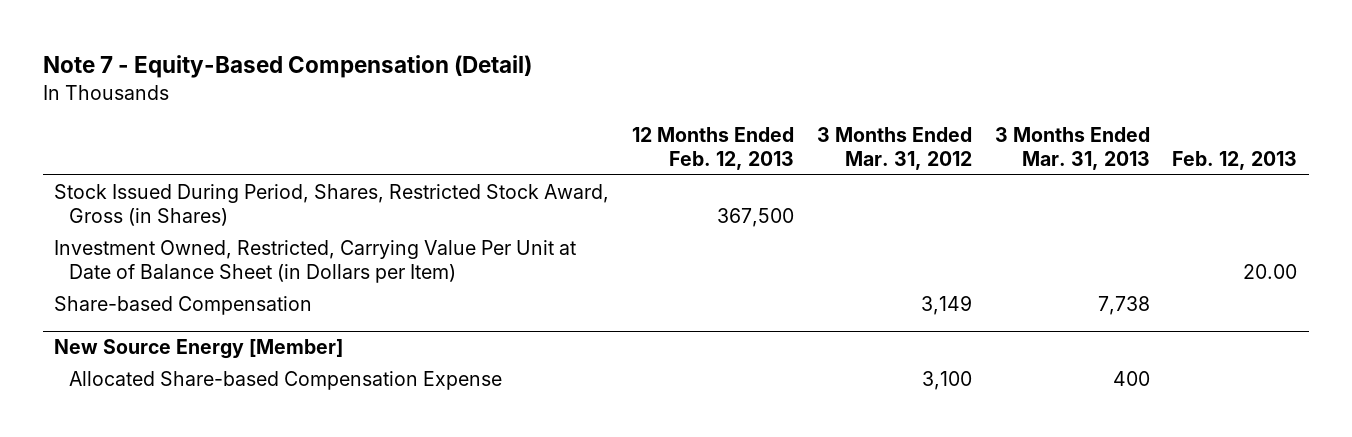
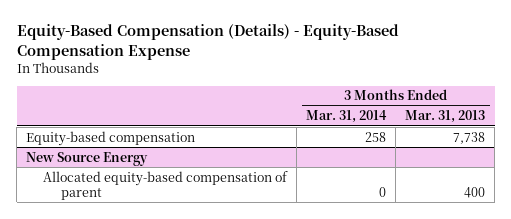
[42,55,532,79] Note 7 - Equity-Based Compensation (Detail) -> [16,24,399,61] Equity-Based Compensation (Details) - Equity-Based Compensation Expense
[631,127,794,171] 12 Months Ended Feb. 12, 2013 -> none
[816,127,972,171] 3 Months Ended Mar. 31, 2012 -> none
[1172,151,1298,171] Feb. 12, 2013 -> none
none -> [306,110,388,124] Mar. 31, 2014
[54,183,610,227] Stock Issued During Period, Shares, Restricted Stock Award, Gross (in Shares) -> none
[54,239,577,284] Investment Owned, Restricted, Carrying Value Per Unit at Date of Balance Sheet (in Dollars per Item) -> none
[54,295,313,315] Share-based Compensation -> [26,130,196,146] Equity-based compensation
[54,339,344,360] New Source Energy [Member] -> [26,151,149,166] New Source Energy
[69,370,503,390] Allocated Share-based Compensation Expense -> [43,170,289,200] Allocated equity-based compensation of parent

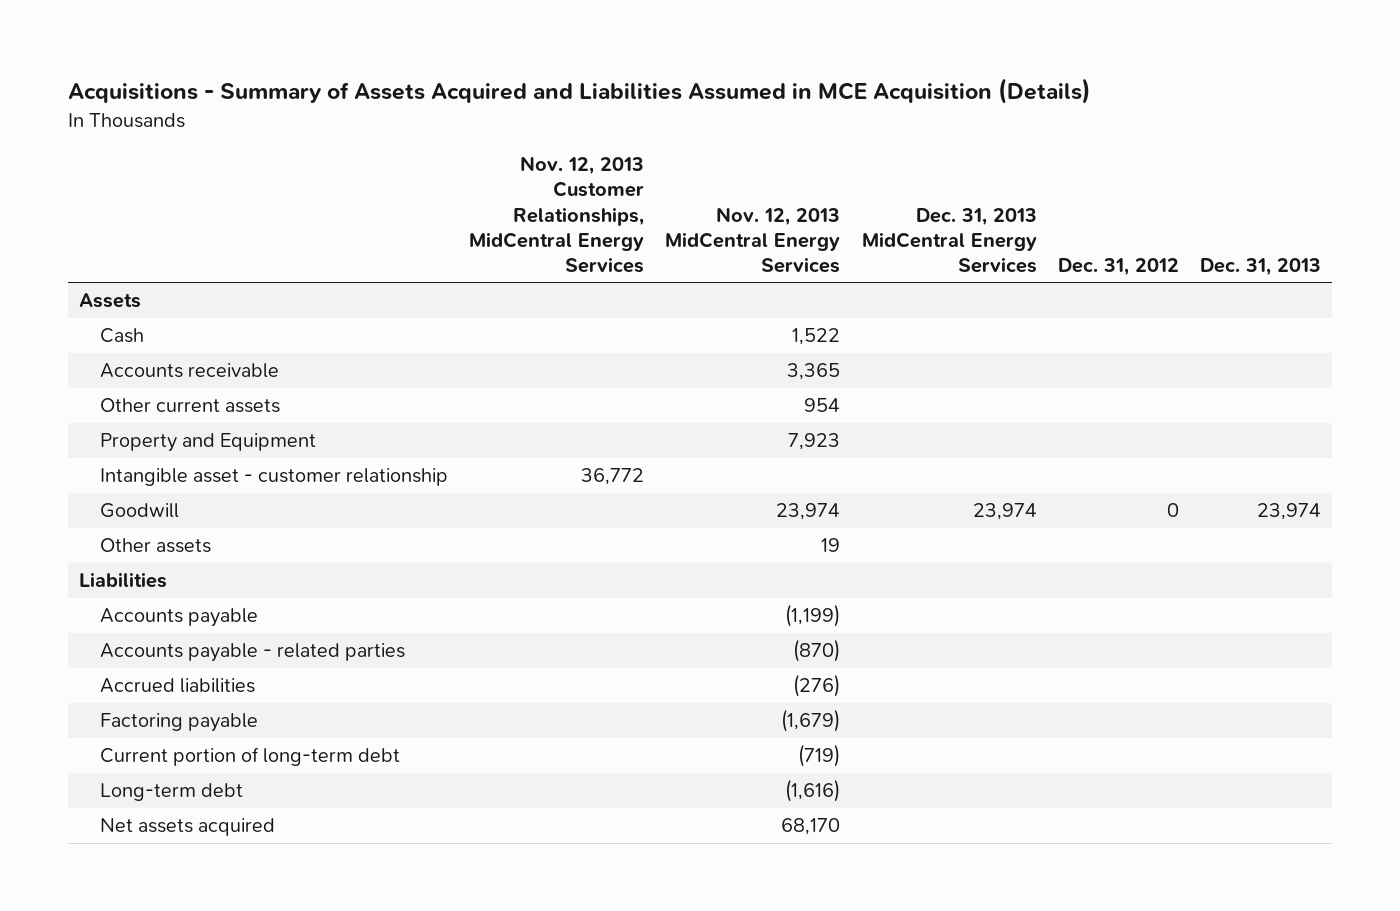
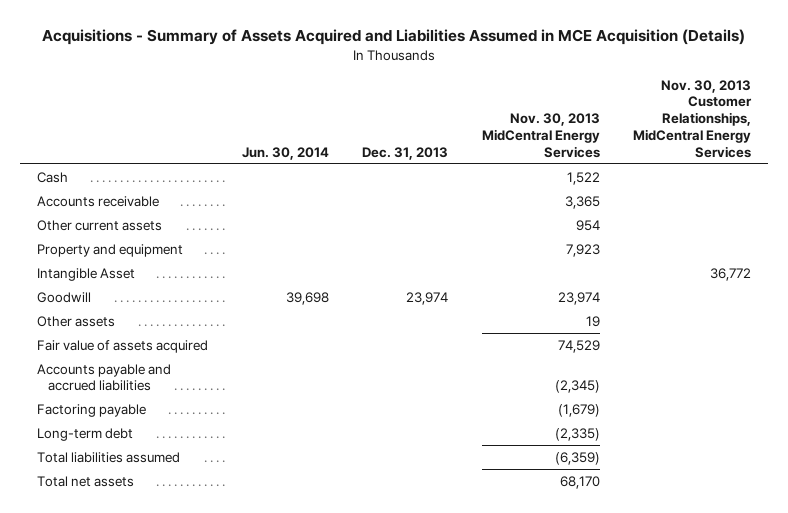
[468,156,644,273] Nov. 12, 2013 Customer Relationships, MidCentral Energy Services -> none
[665,206,841,273] Nov. 12, 2013 MidCentral Energy Services -> none
[861,207,1037,273] Dec. 31, 2013 MidCentral Energy Services -> none
[1057,257,1179,276] Dec. 31, 2012 -> none
none -> [241,146,329,160] Jun. 30, 2014
none -> [481,113,600,158] Nov. 30, 2013 MidCentral Energy Services
none -> [633,79,753,158] Nov. 30, 2013 Customer Relationships, MidCentral Energy Services
[78,293,141,309] Assets -> none
[99,433,316,453] Property and Equipment -> [37,243,184,257] Property and equipment
[99,468,448,487] Intangible asset - customer relationship -> [37,267,136,281] Intangible Asset
[78,572,167,589] Liabilities -> none
[99,643,405,663] Accounts payable - related parties -> none
[99,678,255,694] Accrued liabilities -> none
none -> [37,339,209,353] Fair value of assets acquired
[99,608,258,628] Accounts payable -> [37,363,172,392] Accounts payable and accrued liabilities
[99,747,400,767] Current portion of long-term debt -> none
none -> [37,451,181,463] Total liabilities assumed
[99,818,275,837] Net assets acquired -> [37,475,135,487] Total net assets

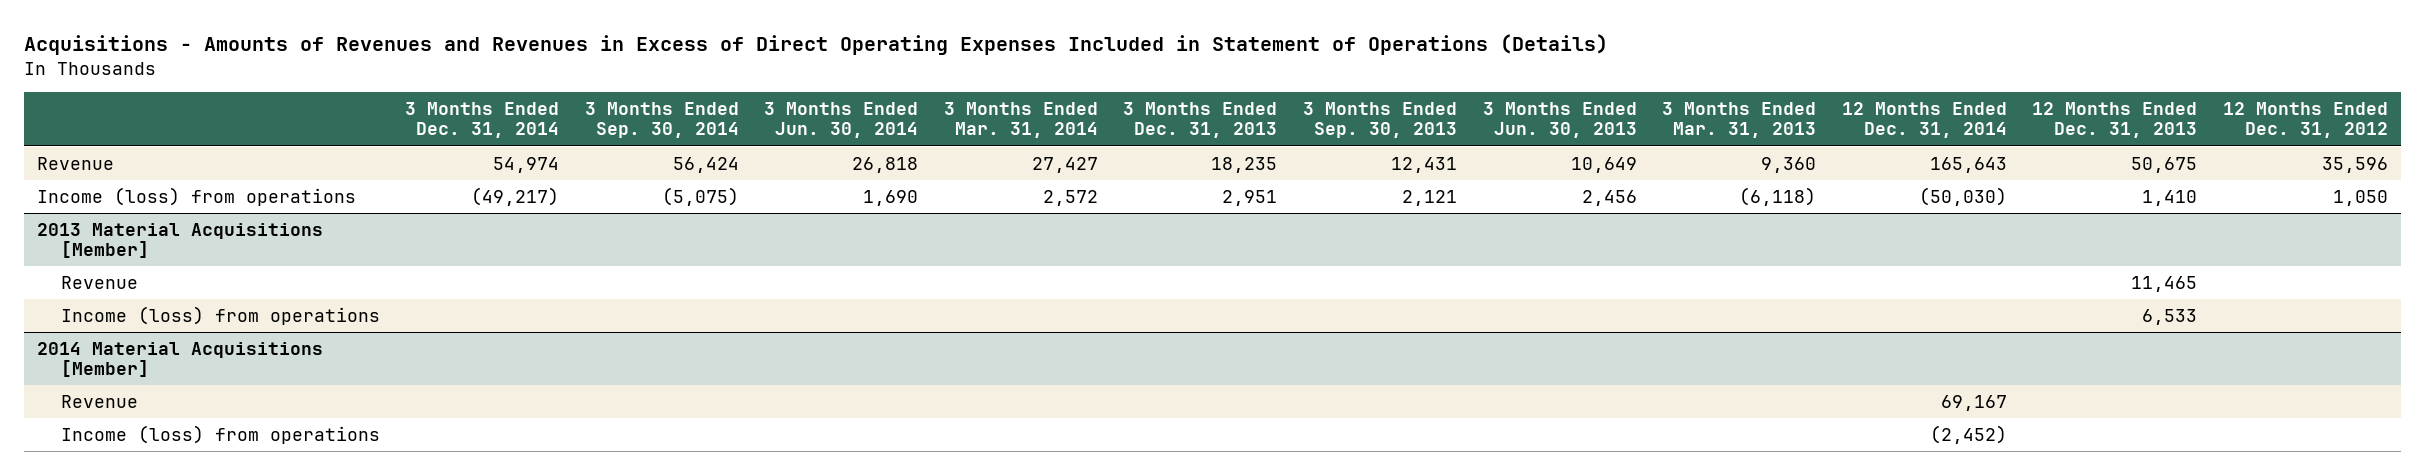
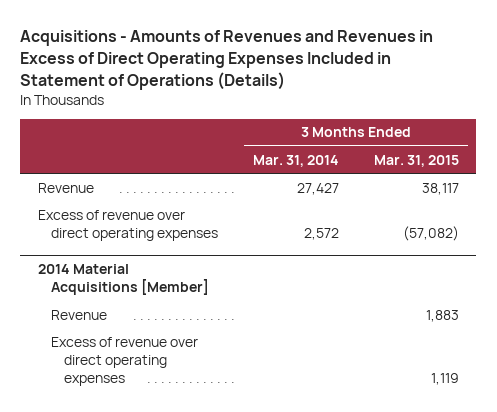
[405,102,560,139] 3 Months Ended Dec. 31, 2014 -> none
[584,102,739,139] 3 Months Ended Sep. 30, 2014 -> none
[764,102,919,139] 3 Months Ended Jun. 30, 2014 -> none
[1123,102,1278,139] 3 Months Ended Dec. 31, 2013 -> none
[1303,102,1458,139] 3 Months Ended Sep. 30, 2013 -> none
[1482,102,1637,139] 3 Months Ended Jun. 30, 2013 -> none
[1662,102,1817,139] 3 Months Ended Mar. 31, 2013 -> none
[1841,102,2007,139] 12 Months Ended Dec. 31, 2014 -> none
[2032,102,2198,139] 12 Months Ended Dec. 31, 2013 -> none
[2222,102,2388,139] 12 Months Ended Dec. 31, 2012 -> none
none -> [373,154,459,167] Mar. 31, 2015
[36,223,323,259] 2013 Material Acquisitions [Member] -> none
[60,276,138,290] Revenue -> none
[60,306,380,326] Income (loss) from operations -> none
[36,187,356,207] Income (loss) from operations -> [37,209,218,241] Excess of revenue over direct operating expenses
[60,425,380,445] Income (loss) from operations -> [50,336,198,387] Excess of revenue over direct operating expenses

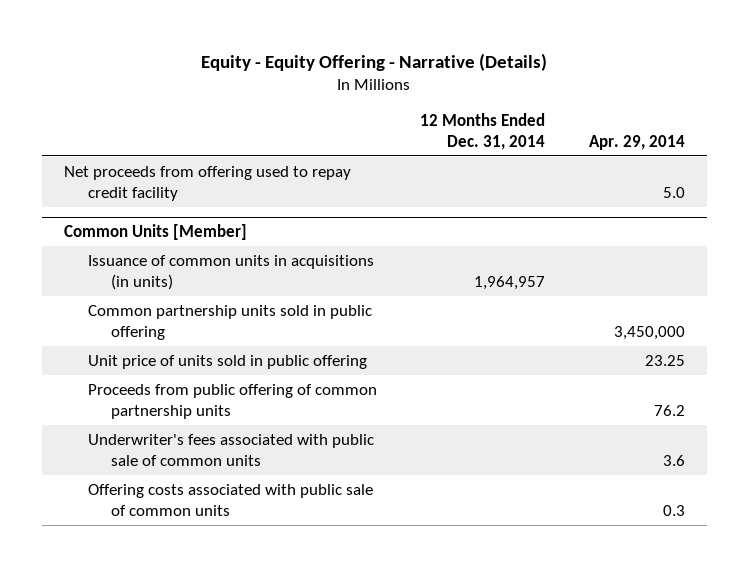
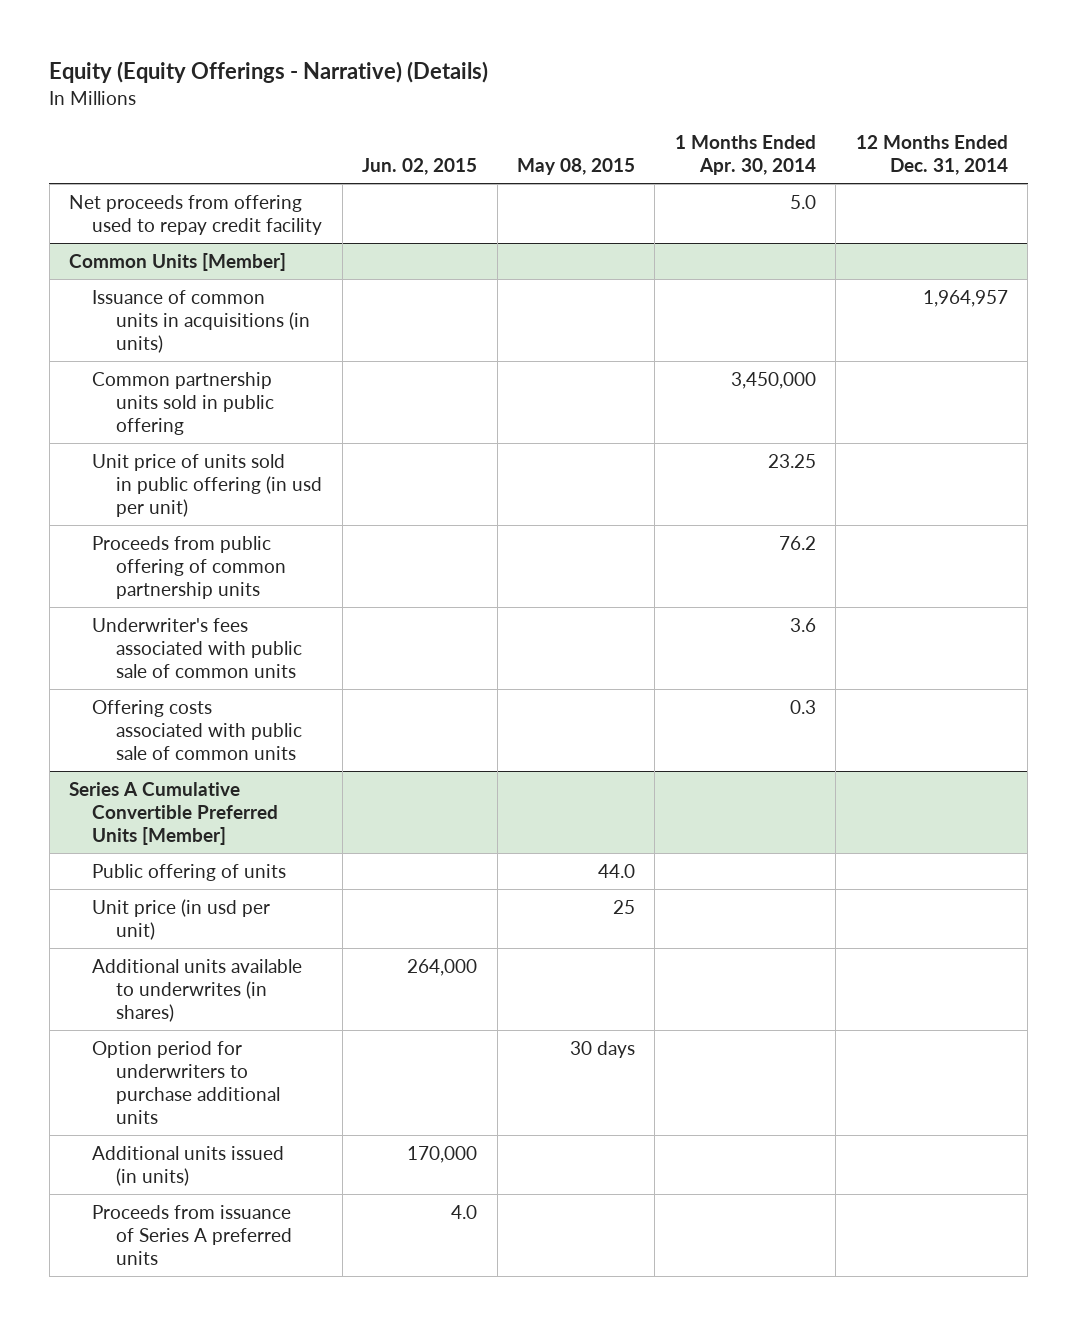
[201,52,548,71] Equity - Equity Offering - Narrative (Details) -> [49,60,489,83] Equity (Equity Offerings - Narrative) (Details)
[588,134,685,150] Apr. 29, 2014 -> none
none -> [362,157,478,175] Jun. 02, 2015
none -> [517,157,636,175] May 08, 2015
none -> [674,134,816,175] 1 Months Ended Apr. 30, 2014
[87,354,367,369] Unit price of units sold in public offering -> [92,454,322,517] Unit price of units sold in public offering (in usd per unit)
none -> [69,782,279,845] Series A Cumulative Convertible Preferred Units [Member]
none -> [92,864,287,882] Public offering of units
none -> [92,899,271,941] Unit price (in usd per unit)
none -> [92,959,303,1022] Additional units available to underwrites (in shares)
none -> [92,1041,280,1124] Option period for underwriters to purchase additional units
none -> [92,1146,285,1187] Additional units issued (in units)
none -> [92,1205,292,1265] Proceeds from issuance of Series A preferred units

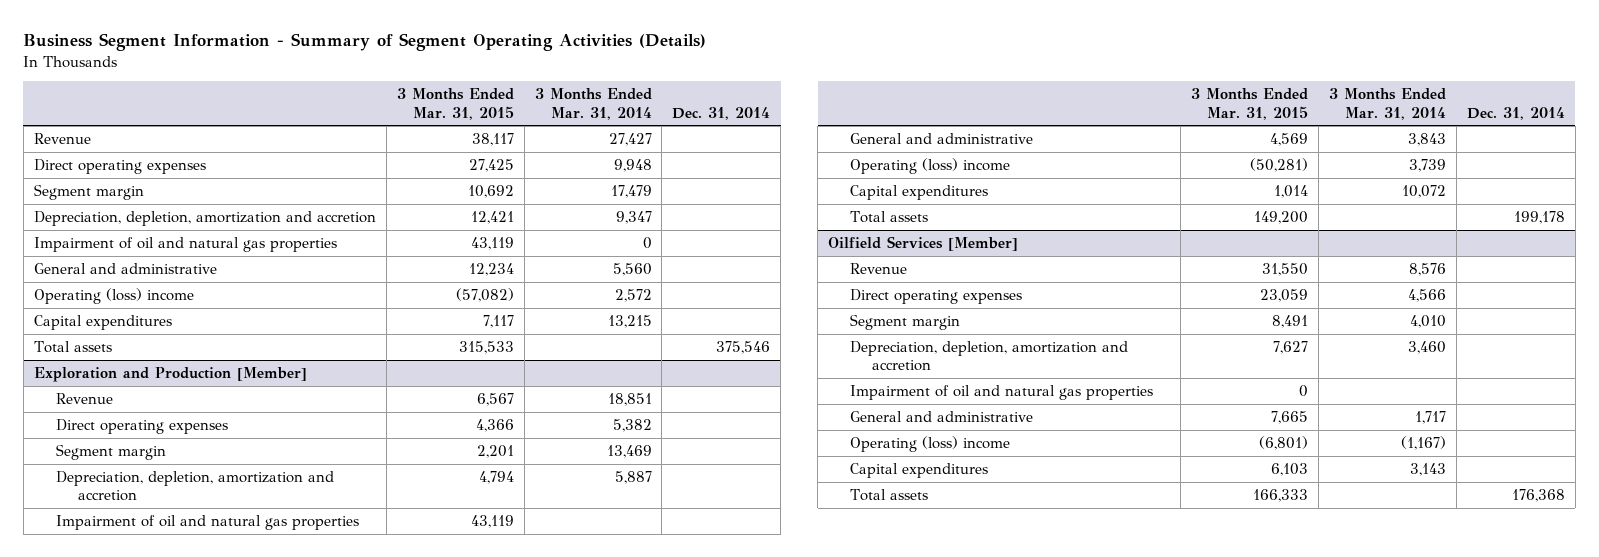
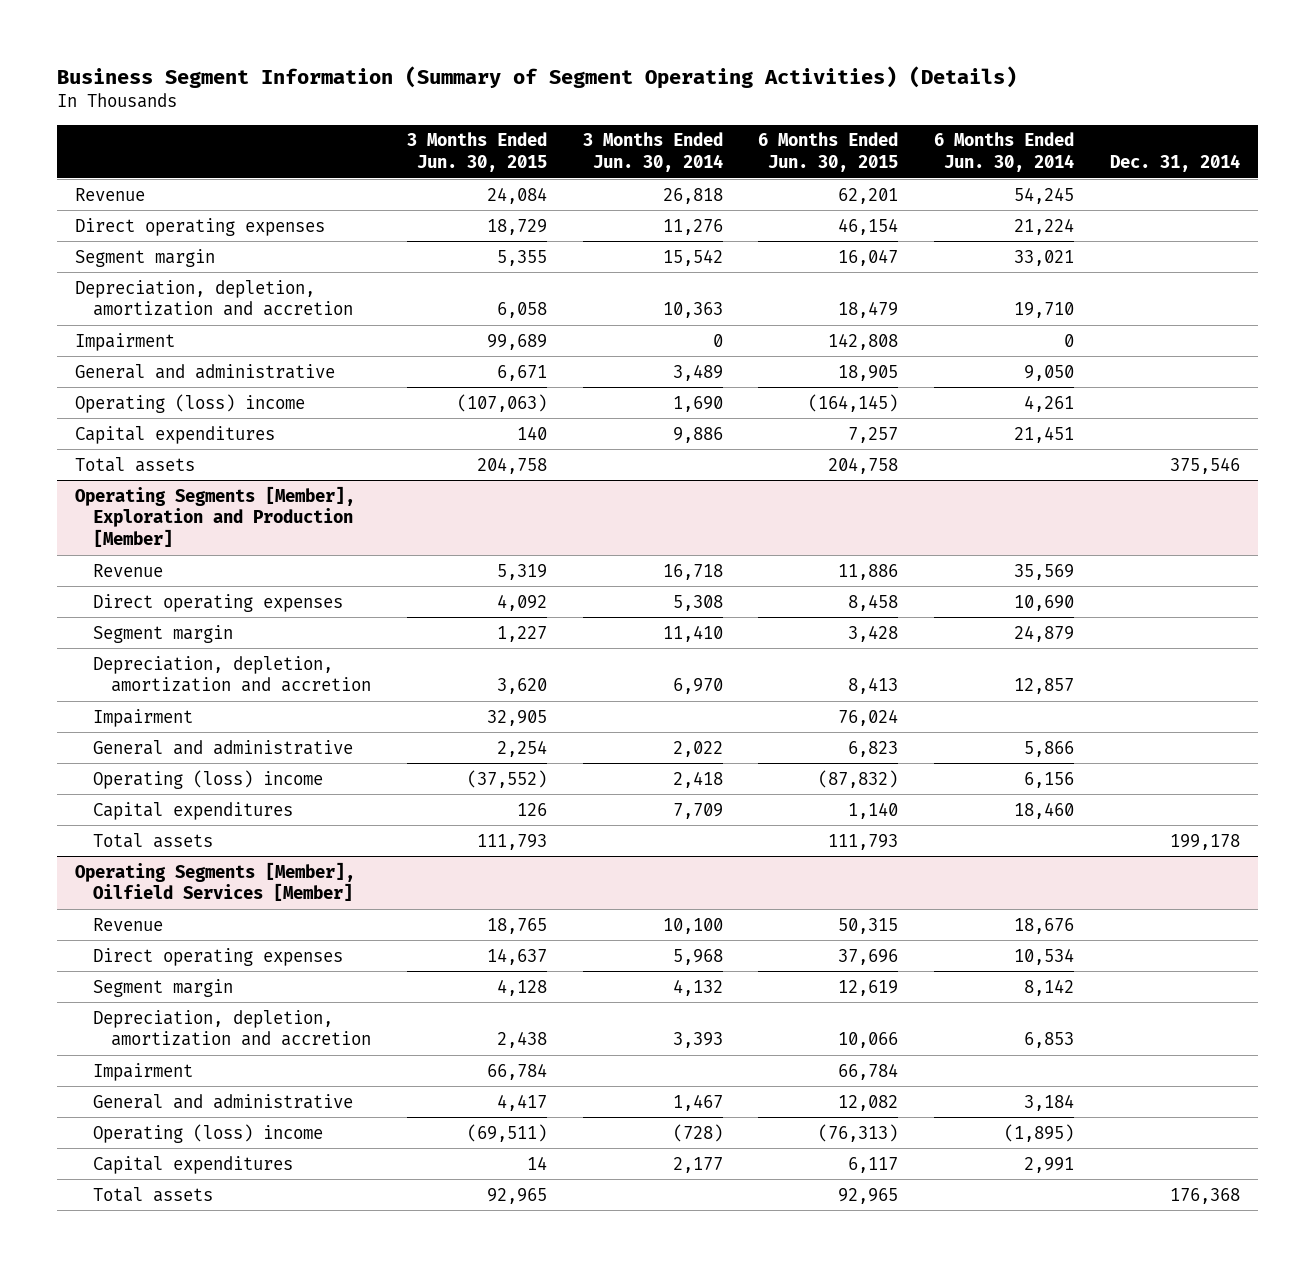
[23,33,707,52] Business Segment Information - Summary of Segment Operating Activities (Details) -> [57,66,1018,90] Business Segment Information (Summary of Segment Operating Activities) (Details)
[396,88,514,120] 3 Months Ended Mar. 31, 2015 -> none
[534,88,652,120] 3 Months Ended Mar. 31, 2014 -> none
none -> [406,132,547,172] 3 Months Ended Jun. 30, 2015
none -> [582,132,723,172] 3 Months Ended Jun. 30, 2014
none -> [758,132,899,172] 6 Months Ended Jun. 30, 2015
none -> [934,132,1075,172] 6 Months Ended Jun. 30, 2014
[33,236,337,252] Impairment of oil and natural gas properties -> [75,332,176,351] Impairment
[33,366,307,382] Exploration and Production [Member] -> [75,485,356,548] Operating Segments [Member], Exploration and Production [Member]
[55,514,359,530] Impairment of oil and natural gas properties -> [93,708,194,727] Impairment
[828,235,1019,251] Oilfield Services [Member] -> [75,861,356,902] Operating Segments [Member], Oilfield Services [Member]
[850,384,1154,400] Impairment of oil and natural gas properties -> [93,1062,194,1081] Impairment

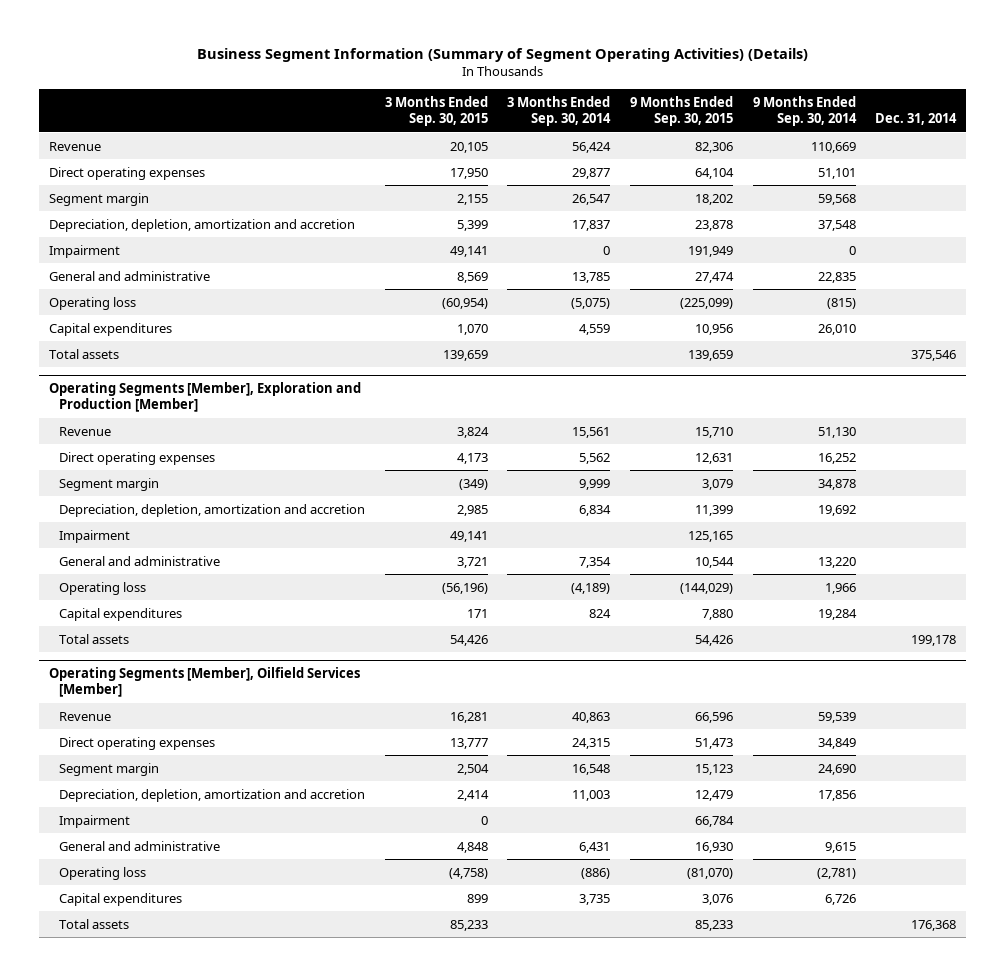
[406,132,547,172] 3 Months Ended Jun. 30, 2015 -> none
[582,132,723,172] 3 Months Ended Jun. 30, 2014 -> none
[758,132,899,172] 6 Months Ended Jun. 30, 2015 -> none
[934,132,1075,172] 6 Months Ended Jun. 30, 2014 -> none
none -> [384,95,488,127] 3 Months Ended Sep. 30, 2015
none -> [507,95,612,127] 3 Months Ended Sep. 30, 2014
none -> [629,95,733,127] 9 Months Ended Sep. 30, 2015
none -> [752,95,857,127] 9 Months Ended Sep. 30, 2014
[75,393,306,413] Operating (loss) income -> [48,296,136,310] Operating loss
[93,769,324,789] Operating (loss) income -> [59,581,147,595] Operating loss
[93,1123,324,1143] Operating (loss) income -> [59,866,147,880] Operating loss

